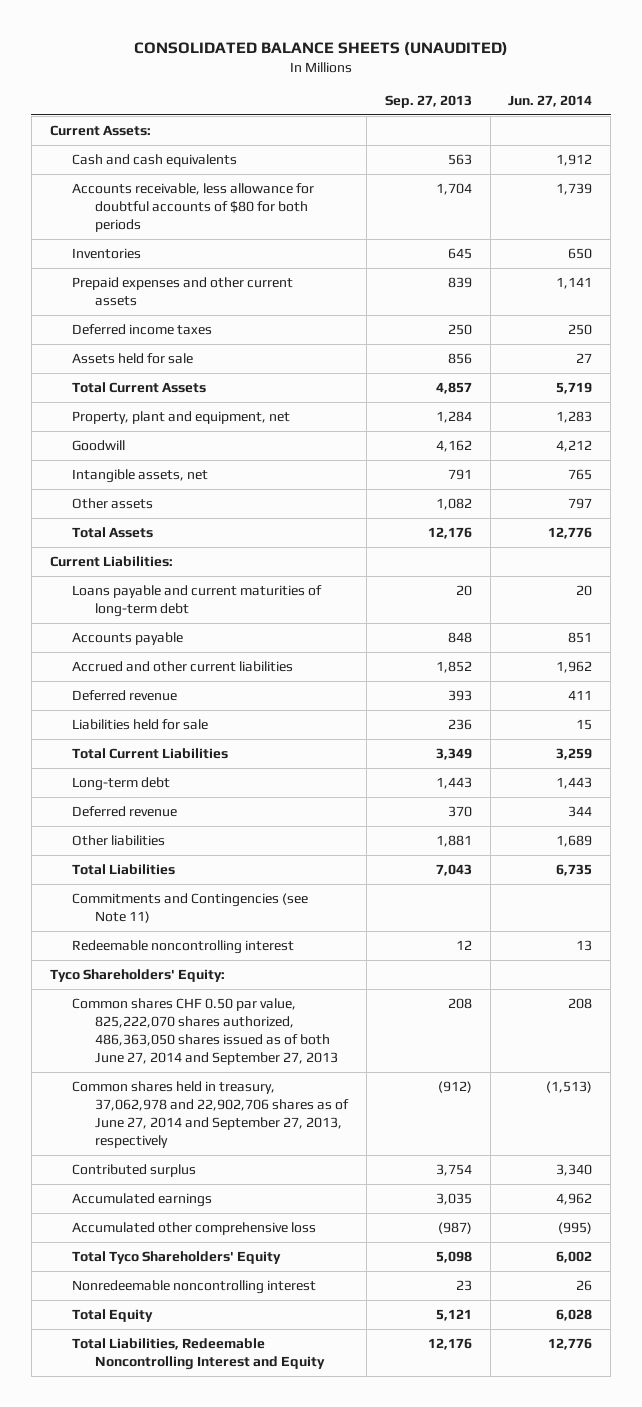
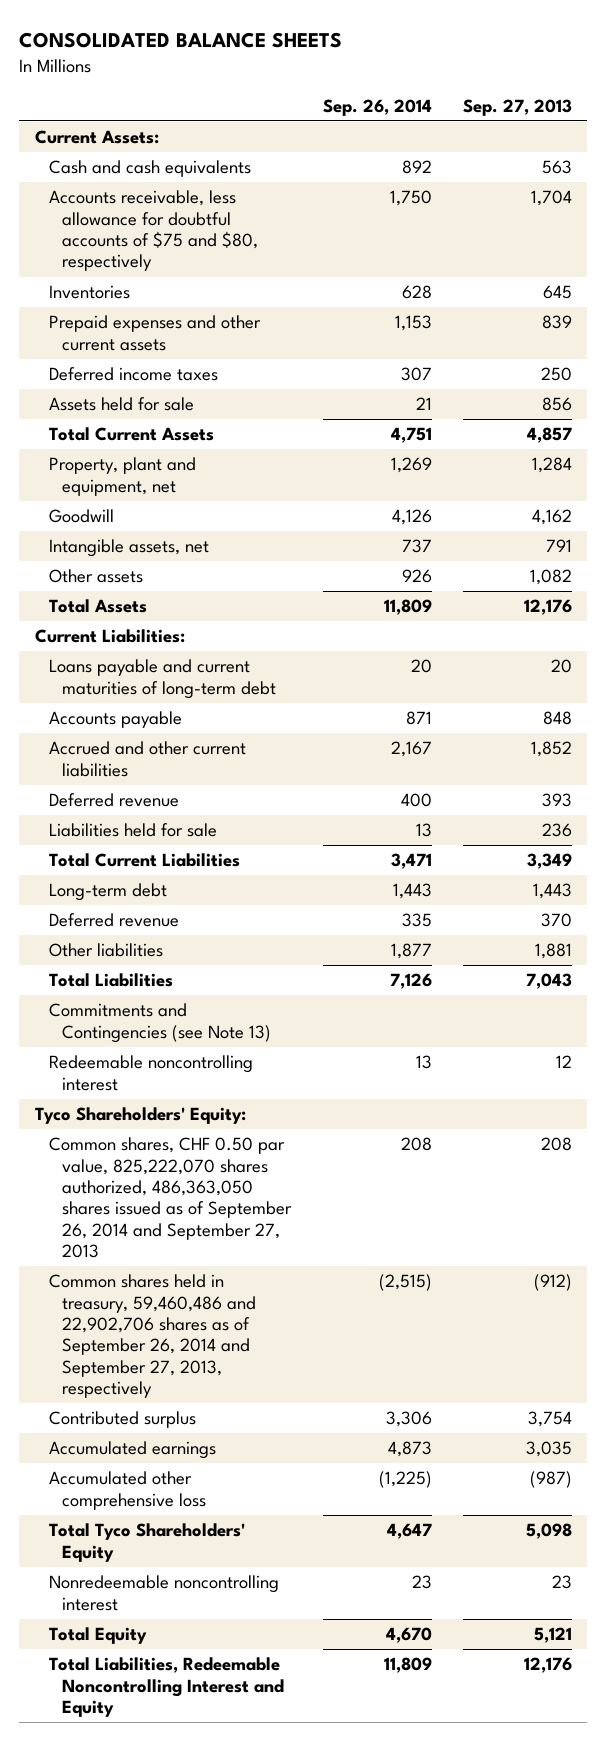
[134,42,509,57] CONSOLIDATED BALANCE SHEETS (UNAUDITED) -> [19,32,343,49] CONSOLIDATED BALANCE SHEETS
[508,95,593,108] Jun. 27, 2014 -> none
none -> [322,98,432,116] Sep. 26, 2014
[72,182,315,232] Accounts receivable, less allowance for doubtful accounts of $80 for both periods -> [48,190,259,272] Accounts receivable, less allowance for doubtful accounts of $75 and $80, respectively
[72,892,309,923] Commitments and Contingencies (see Note 11) -> [48,1003,272,1043] Commitments and Contingencies (see Note 13)
[72,997,338,1065] Common shares CHF 0.50 par value, 825,222,070 shares authorized, 486,363,050 shares issued as of both June 27, 2014 and September 27, 2013 -> [48,1137,293,1259] Common shares, CHF 0.50 par value, 825,222,070 shares authorized, 486,363,050 shares issued as of September 26, 2014 and September 27, 2013
[72,1080,349,1148] Common shares held in treasury, 37,062,978 and 22,902,706 shares as of June 27, 2014 and September 27, 2013, respectively -> [48,1274,257,1399] Common shares held in treasury, 59,460,486 and 22,902,706 shares as of September 26, 2014 and September 27, 2013, respectively

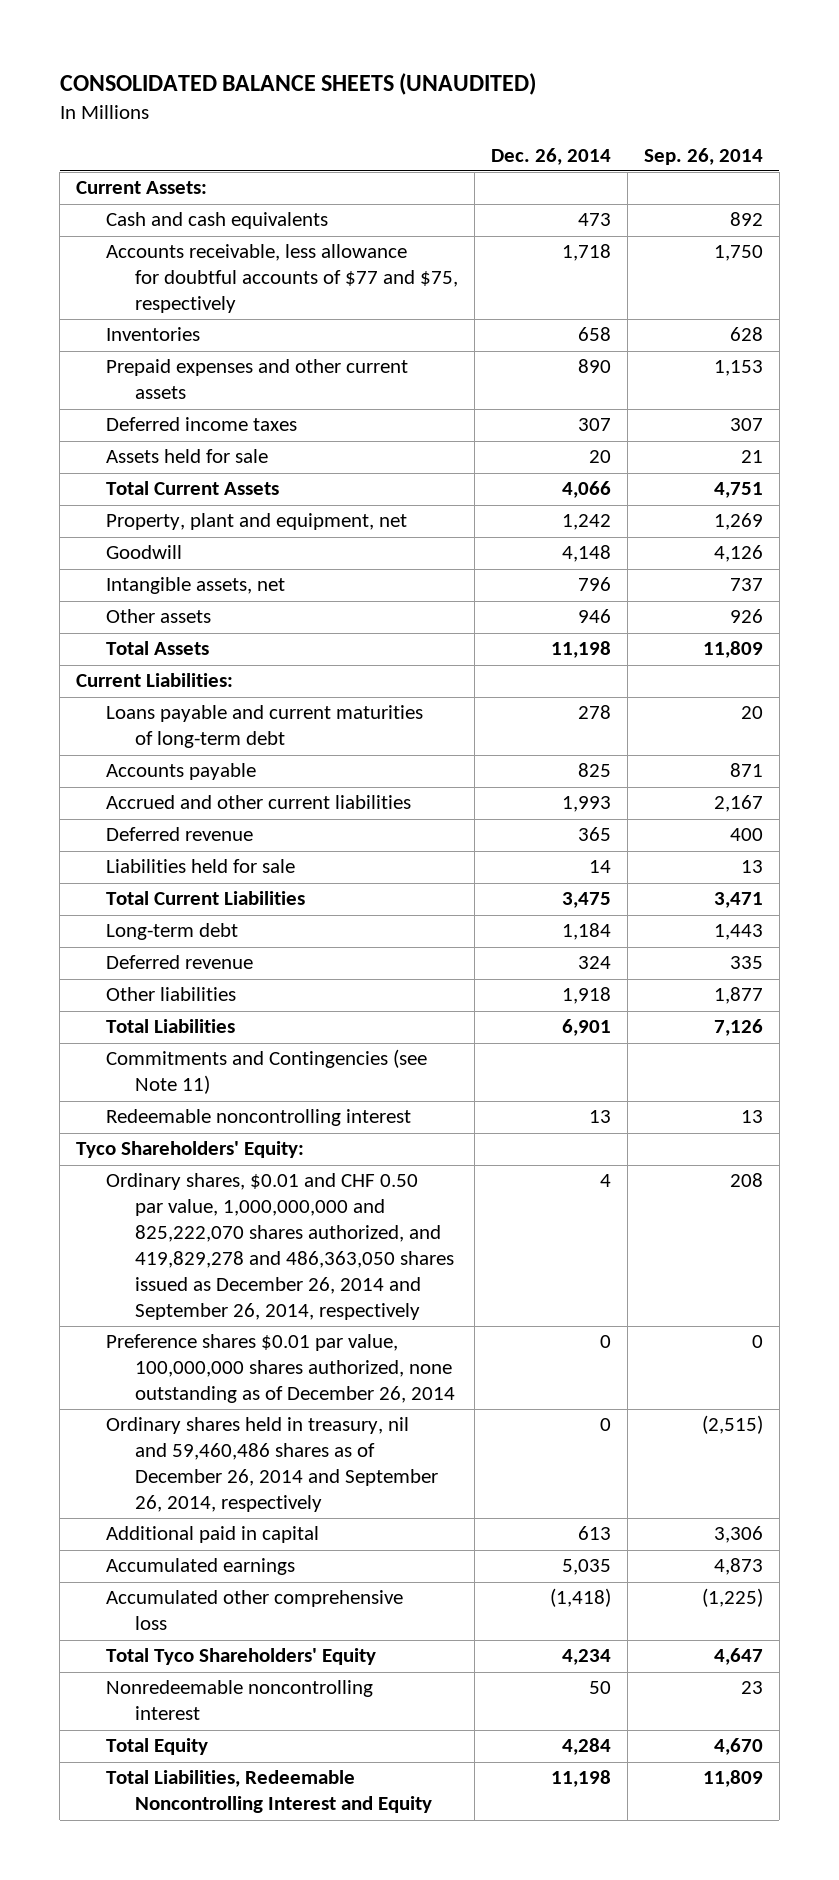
[19,32,343,49] CONSOLIDATED BALANCE SHEETS -> [59,73,536,96] CONSOLIDATED BALANCE SHEETS (UNAUDITED)
[462,98,572,116] Sep. 27, 2013 -> none
none -> [491,147,612,165] Dec. 26, 2014
[48,190,259,272] Accounts receivable, less allowance for doubtful accounts of $75 and $80, respectively -> [105,244,459,314] Accounts receivable, less allowance for doubtful accounts of $77 and $75, respectively
[48,1003,272,1043] Commitments and Contingencies (see Note 13) -> [105,1049,427,1095] Commitments and Contingencies (see Note 11)
[48,1137,293,1259] Common shares, CHF 0.50 par value, 825,222,070 shares authorized, 486,363,050 shares issued as of September 26, 2014 and September 27, 2013 -> [105,1173,455,1321] Ordinary shares, $0.01 and CHF 0.50 par value, 1,000,000,000 and 825,222,070 shares authorized, and 419,829,278 and 486,363,050 shares issued as December 26, 2014 and September 26, 2014, respectively
none -> [105,1334,456,1404] Preference shares $0.01 par value, 100,000,000 shares authorized, none outstanding as of December 26, 2014
[48,1274,257,1399] Common shares held in treasury, 59,460,486 and 22,902,706 shares as of September 26, 2014 and September 27, 2013, respectively -> [105,1417,439,1513] Ordinary shares held in treasury, nil and 59,460,486 shares as of December 26, 2014 and September 26, 2014, respectively
[48,1411,196,1429] Contributed surplus -> [105,1526,319,1544] Additional paid in capital

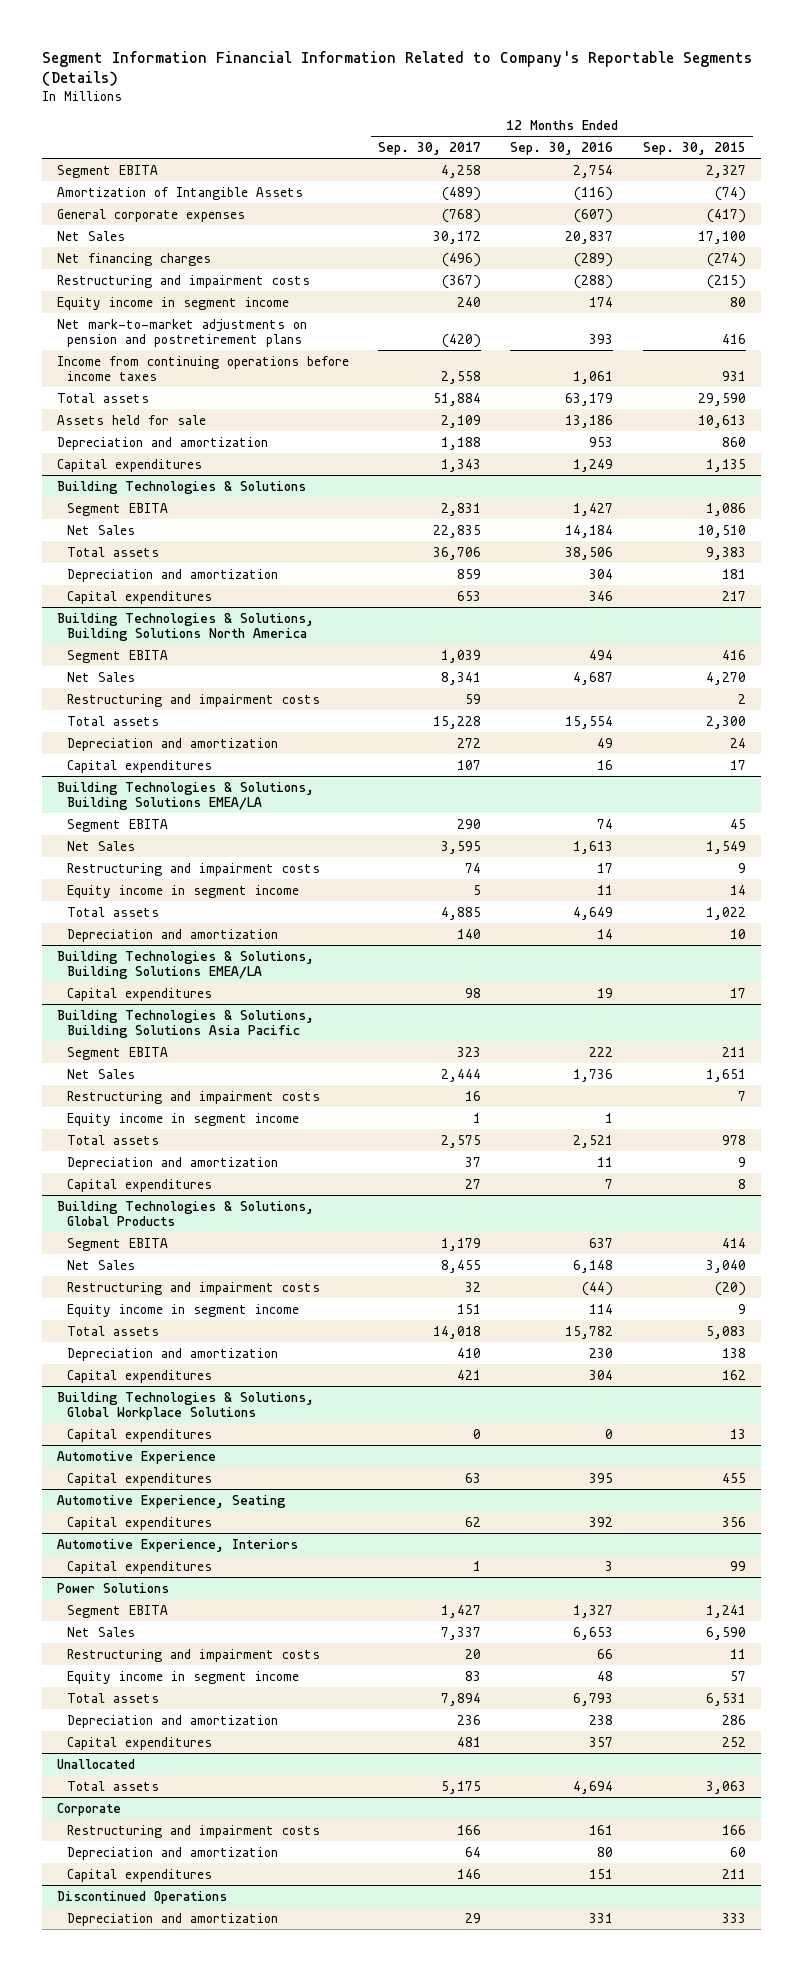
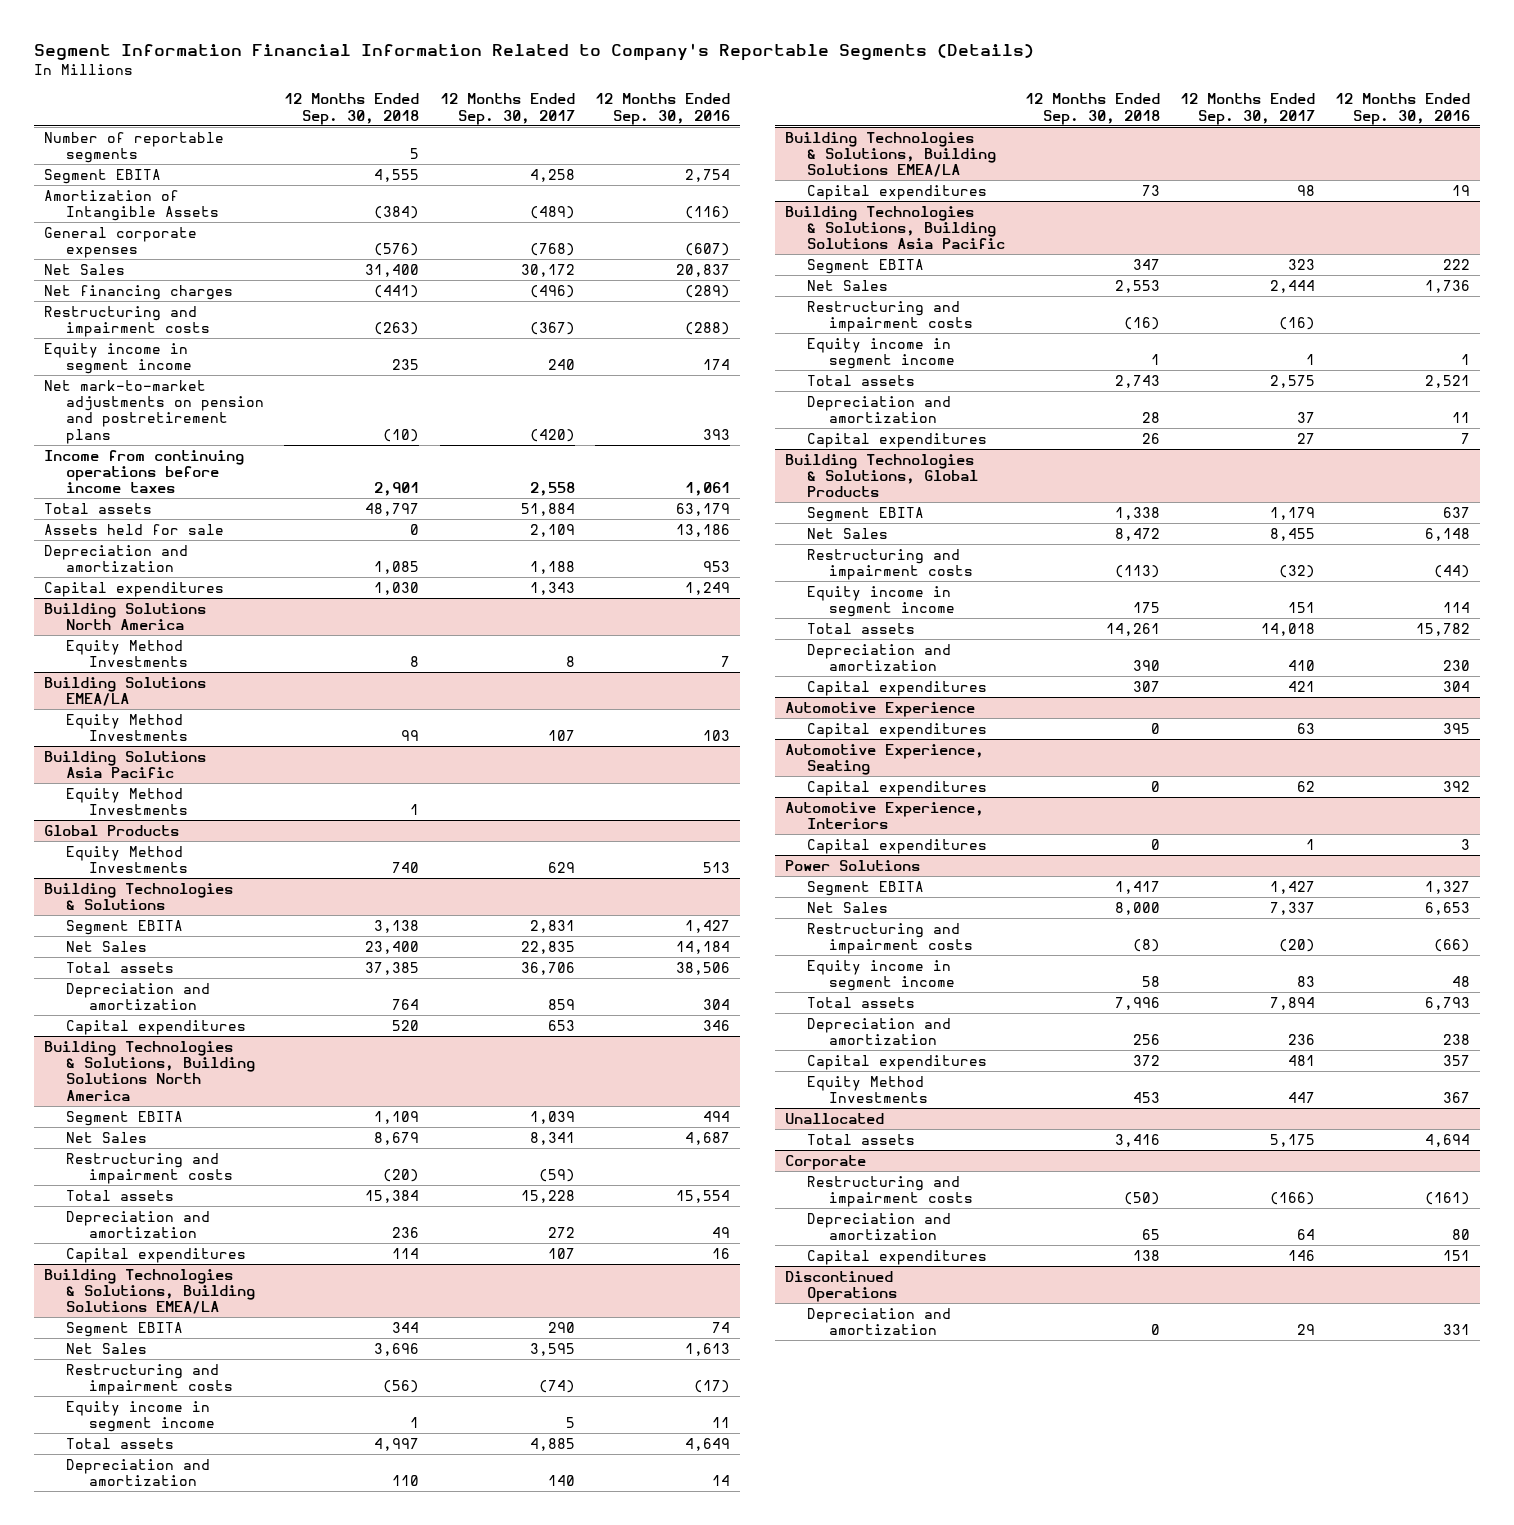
[642,141,746,155] Sep. 30, 2015 -> none
none -> [284,93,420,125] 12 Months Ended Sep. 30, 2018
none -> [44,131,225,164] Number of reportable segments
none -> [44,602,207,631] Building Solutions North America
none -> [66,639,188,668] Equity Method Investments
none -> [44,676,207,707] Building Solutions EMEA/LA
none -> [66,713,188,742] Equity Method Investments
none -> [44,750,207,779] Building Solutions Asia Pacific
none -> [66,787,188,816] Equity Method Investments
none -> [44,824,180,836] Global Products
none -> [66,845,188,874] Equity Method Investments
[465,693,482,704] 59 -> [538,1169,575,1183] (59)
[465,862,482,873] 74 -> [538,1380,575,1394] (74)
[597,862,614,873] 17 -> [693,1380,730,1394] (17)
[465,1090,482,1101] 16 -> [1279,317,1316,331] (16)
[465,1281,482,1292] 32 -> [1279,565,1316,579] (32)
[56,1391,314,1420] Building Technologies & Solutions, Global Workplace Solutions -> none
[66,1428,212,1442] Capital expenditures -> none
[465,1648,482,1659] 20 -> [1279,939,1316,953] (20)
[597,1648,614,1659] 66 -> [1434,939,1471,953] (66)
none -> [807,1075,929,1104] Equity Method Investments
[457,1824,482,1835] 166 -> [1270,1192,1316,1206] (166)
[589,1824,614,1835] 161 -> [1425,1192,1471,1206] (161)

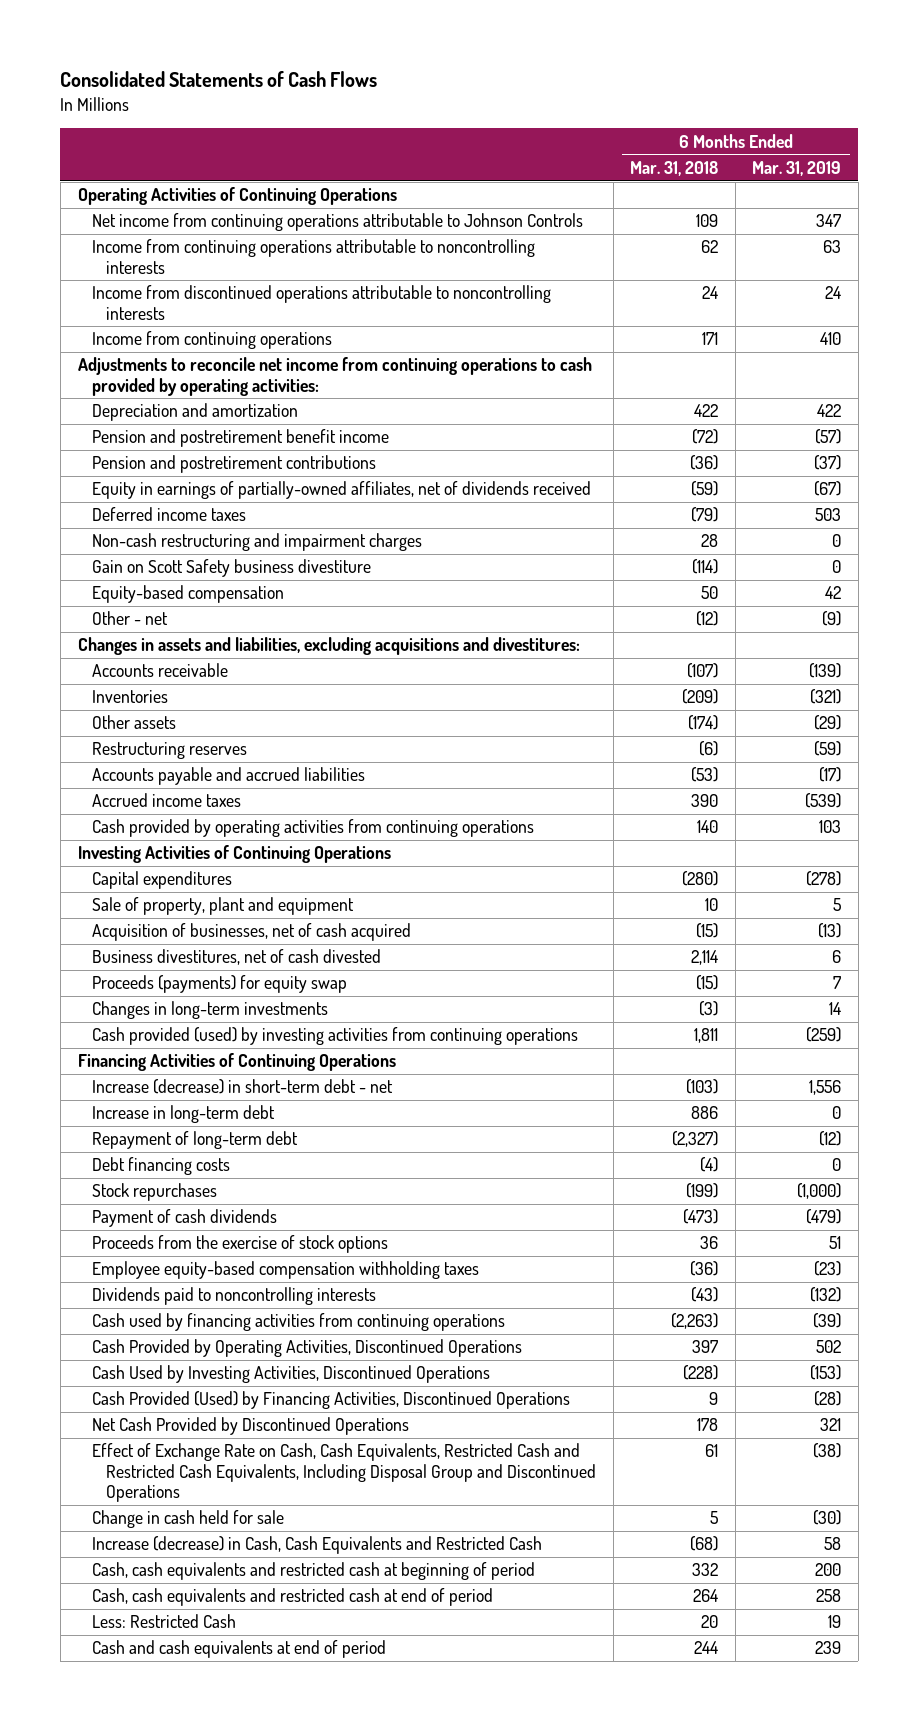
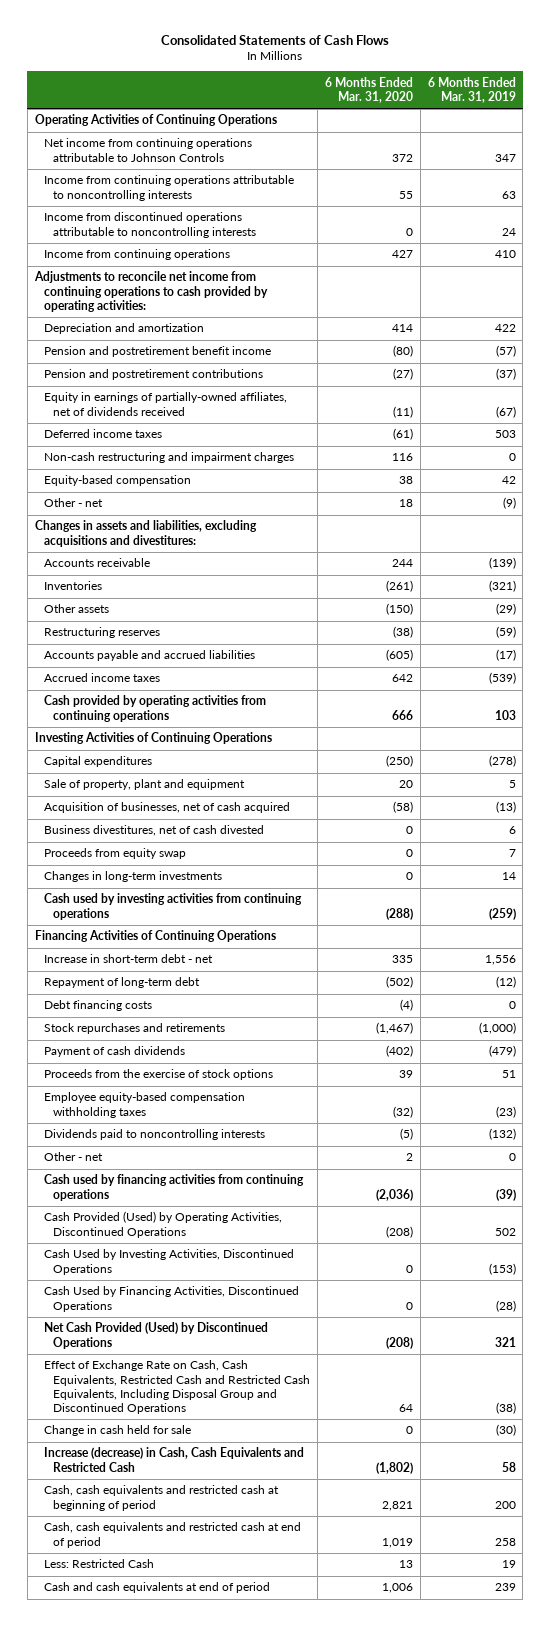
[630,160,719,176] Mar. 31, 2018 -> none
none -> [324,76,413,103] 6 Months Ended Mar. 31, 2020
[91,559,371,578] Gain on Scott Safety business divestiture -> none
[91,975,347,994] Proceeds (payments) for equity swap -> [43,848,186,860] Proceeds from equity swap
[91,1027,578,1046] Cash provided (used) by investing activities from continuing operations -> [43,893,302,920] Cash used by investing activities from continuing operations
[91,1105,275,1124] Increase in long-term debt -> none
[91,1079,393,1095] Increase (decrease) in short-term debt - net -> [43,954,213,964] Increase in short-term debt - net
[91,1183,217,1202] Stock repurchases -> [43,1023,225,1035] Stock repurchases and retirements
none -> [43,1152,103,1162] Other - net
[91,1339,522,1358] Cash Provided by Operating Activities, Discontinued Operations -> [43,1211,282,1238] Cash Provided (Used) by Operating Activities, Discontinued Operations
[91,1391,570,1410] Cash Provided (Used) by Financing Activities, Discontinued Operations -> [43,1286,299,1312] Cash Used by Financing Activities, Discontinued Operations
[91,1417,409,1436] Net Cash Provided by Discontinued Operations -> [43,1322,268,1349] Net Cash Provided (Used) by Discontinued Operations

